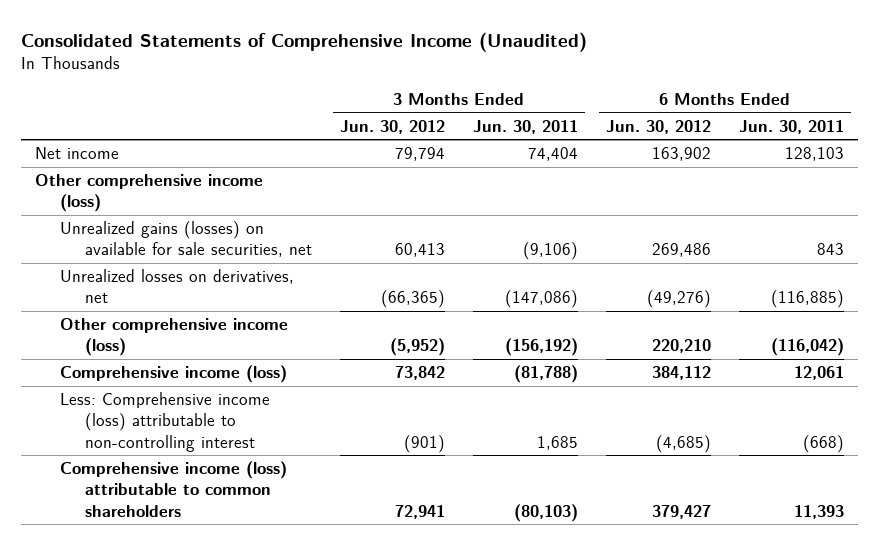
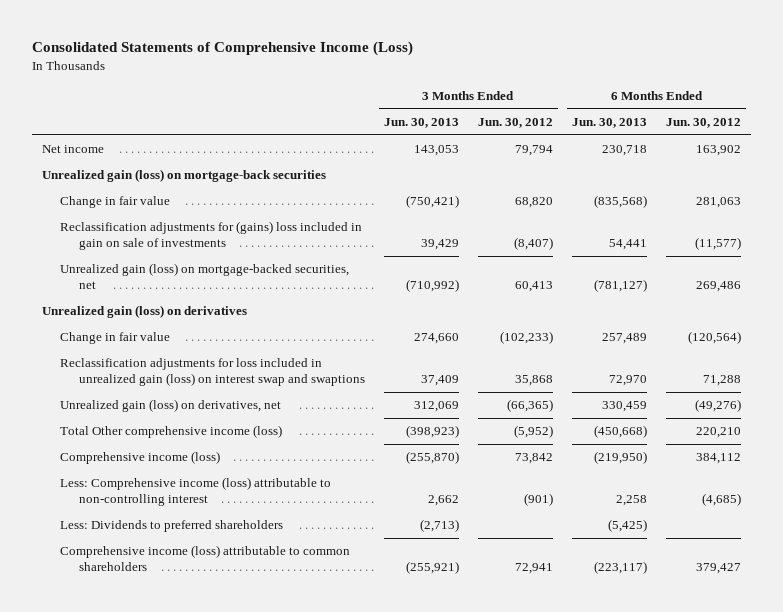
[21,31,588,52] Consolidated Statements of Comprehensive Income (Unaudited) -> [32,41,414,57] Consolidated Statements of Comprehensive Income (Loss)
[473,119,579,134] Jun. 30, 2011 -> none
[738,119,844,134] Jun. 30, 2011 -> none
none -> [383,118,459,129] Jun. 30, 2013
none -> [572,118,648,129] Jun. 30, 2013
[35,174,264,213] Other comprehensive income (loss) -> none
none -> [41,169,326,183] Unrealized gain (loss) on mortgage-back securities
none -> [60,196,171,209] Change in fair value
none -> [60,221,363,251] Reclassification adjustments for (gains) loss included in gain on sale of investments
[60,221,313,258] Unrealized gains (losses) on available for sale securities, net -> [60,263,350,290] Unrealized gain (loss) on mortgage-backed securities, net
none -> [41,305,247,319] Unrealized gain (loss) on derivatives
none -> [60,332,171,345] Change in fair value
none -> [60,358,365,387] Reclassification adjustments for loss included in unrealized gain (loss) on interest swap and swaptions
[60,269,295,304] Unrealized losses on derivatives, net -> [60,399,282,413] Unrealized gain (loss) on derivatives, net
[60,318,289,357] Other comprehensive income (loss) -> [60,425,283,439] Total Other comprehensive income (loss)
none -> [60,520,284,533] Less: Dividends to preferred shareholders

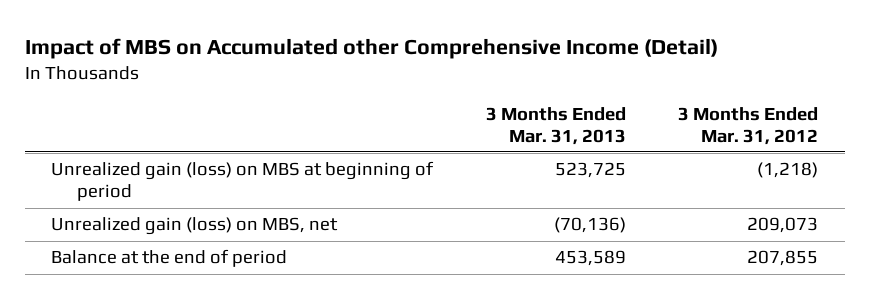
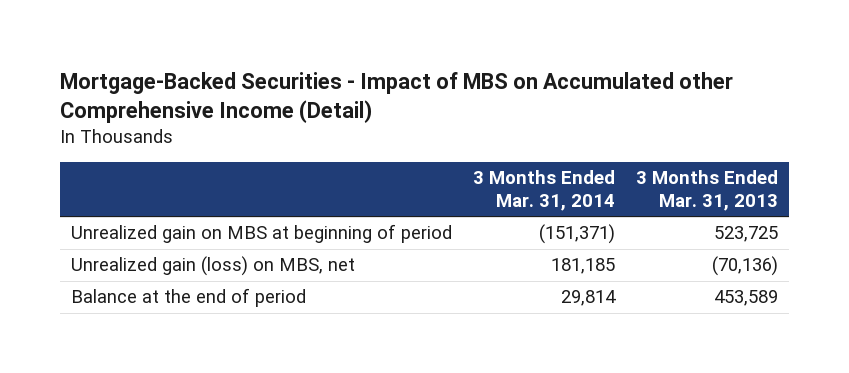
[24,37,718,59] Impact of MBS on Accumulated other Comprehensive Income (Detail) -> [60,72,734,124] Mortgage-Backed Securities - Impact of MBS on Accumulated other Comprehensive Income (Detail)
[678,106,819,145] 3 Months Ended Mar. 31, 2012 -> none
none -> [473,170,616,211] 3 Months Ended Mar. 31, 2014
[51,161,435,202] Unrealized gain (loss) on MBS at beginning of period -> [70,224,452,244] Unrealized gain on MBS at beginning of period

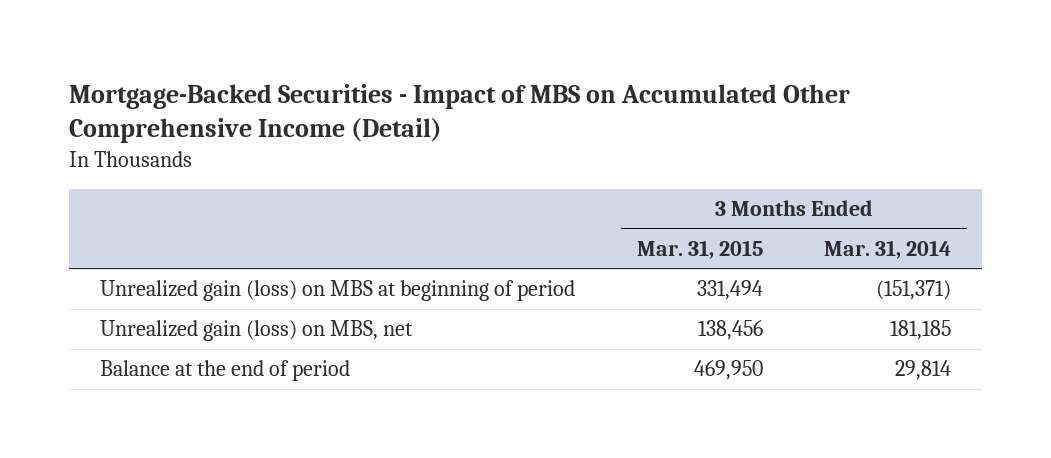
[60,72,734,124] Mortgage-Backed Securities - Impact of MBS on Accumulated other Comprehensive Income (Detail) -> [68,83,850,144] Mortgage-Backed Securities - Impact of MBS on Accumulated Other Comprehensive Income (Detail)
[636,170,779,211] 3 Months Ended Mar. 31, 2013 -> none
none -> [636,239,763,259] Mar. 31, 2015
[70,224,452,244] Unrealized gain on MBS at beginning of period -> [99,280,575,302] Unrealized gain (loss) on MBS at beginning of period

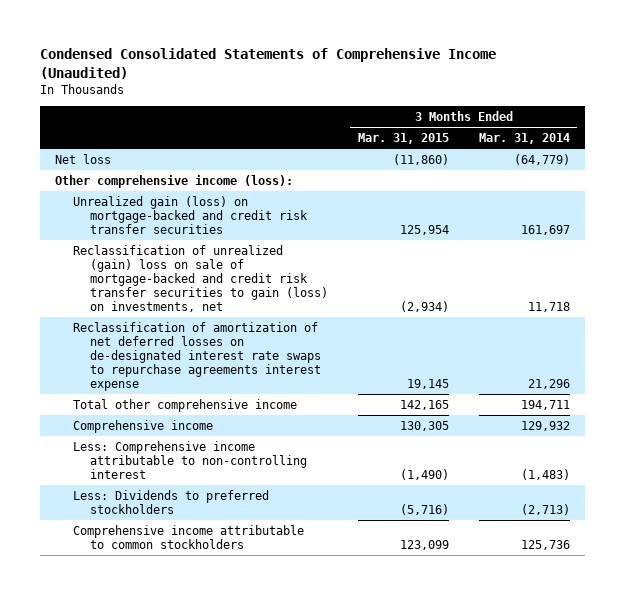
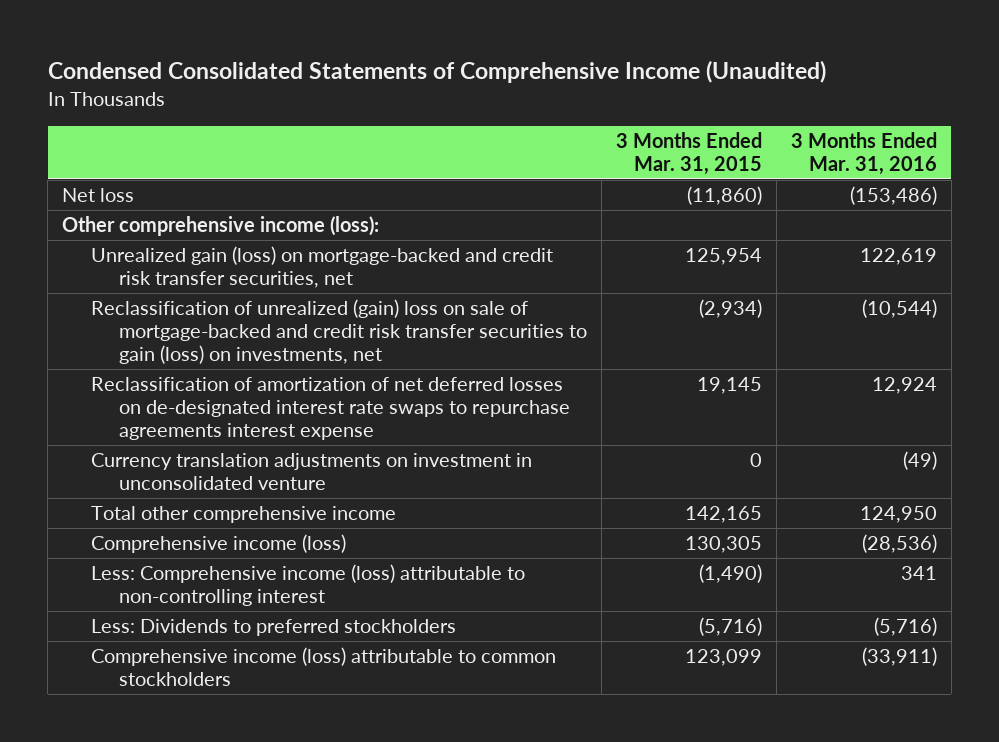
[478,133,570,145] Mar. 31, 2014 -> none
none -> [790,131,937,175] 3 Months Ended Mar. 31, 2016
[72,195,308,235] Unrealized gain (loss) on mortgage-backed and credit risk transfer securities -> [90,246,553,289] Unrealized gain (loss) on mortgage-backed and credit risk transfer securities, net
none -> [90,453,532,491] Currency translation adjustments on investment in unconsolidated venture
[72,419,213,433] Comprehensive income -> [90,534,346,554] Comprehensive income (loss)
[72,440,307,480] Less: Comprehensive income attributable to non-controlling interest -> [90,564,525,607] Less: Comprehensive income (loss) attributable to non-controlling interest
[72,524,304,549] Comprehensive income attributable to common stockholders -> [90,647,556,687] Comprehensive income (loss) attributable to common stockholders

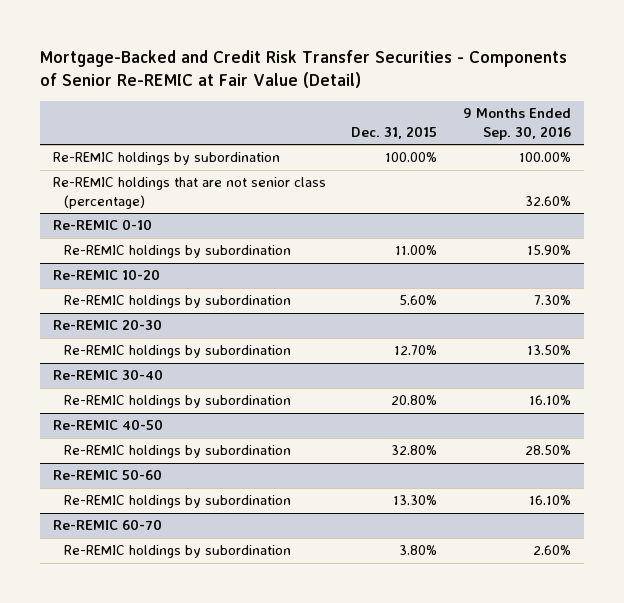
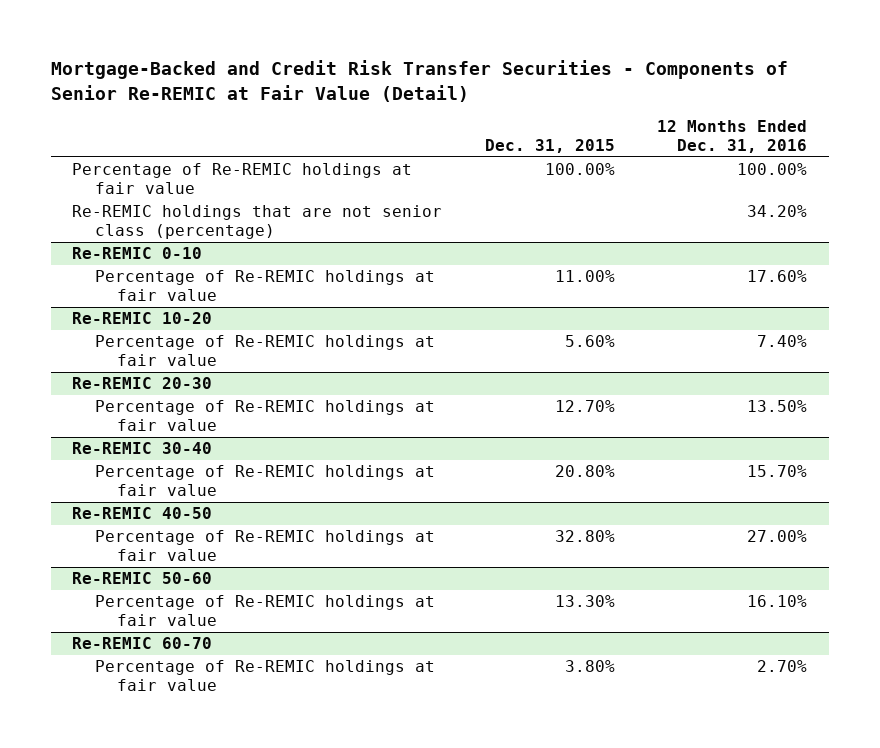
[462,108,571,140] 9 Months Ended Sep. 30, 2016 -> none
none -> [657,120,808,154] 12 Months Ended Dec. 31, 2016
[53,152,281,166] Re-REMIC holdings by subordination -> [72,163,413,194] Percentage of Re-REMIC holdings at fair value
[64,245,292,259] Re-REMIC holdings by subordination -> [94,270,435,301] Percentage of Re-REMIC holdings at fair value
[64,295,292,309] Re-REMIC holdings by subordination -> [94,335,435,366] Percentage of Re-REMIC holdings at fair value
[64,345,292,359] Re-REMIC holdings by subordination -> [94,400,435,431] Percentage of Re-REMIC holdings at fair value
[64,395,292,409] Re-REMIC holdings by subordination -> [94,465,435,496] Percentage of Re-REMIC holdings at fair value
[64,445,292,459] Re-REMIC holdings by subordination -> [94,530,435,561] Percentage of Re-REMIC holdings at fair value
[64,495,292,509] Re-REMIC holdings by subordination -> [94,595,435,626] Percentage of Re-REMIC holdings at fair value
[64,545,292,559] Re-REMIC holdings by subordination -> [94,660,435,691] Percentage of Re-REMIC holdings at fair value

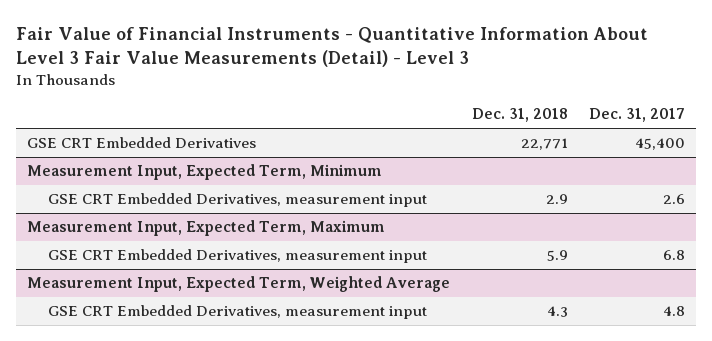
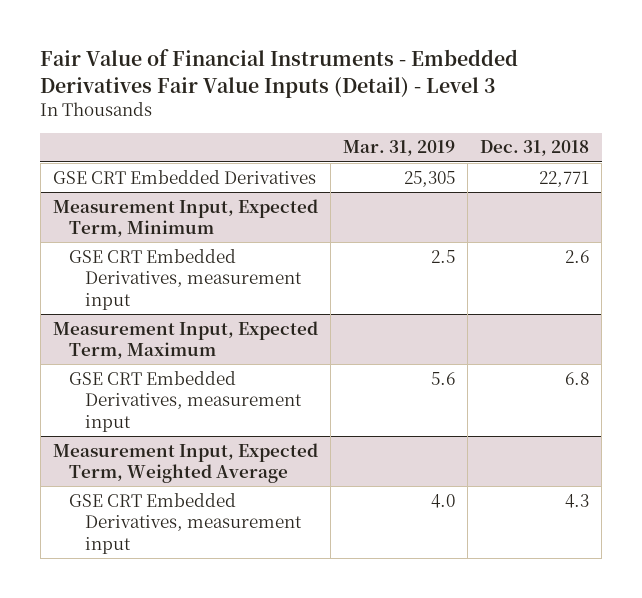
[15,26,648,67] Fair Value of Financial Instruments - Quantitative Information About Level 3 Fair Value Measurements (Detail) - Level 3 -> [40,49,519,98] Fair Value of Financial Instruments - Embedded Derivatives Fair Value Inputs (Detail) - Level 3
[589,108,686,123] Dec. 31, 2017 -> none
none -> [343,140,456,157] Mar. 31, 2019
[545,194,568,205] 2.9 -> [565,249,590,263] 2.6
[546,250,568,262] 5.9 -> [565,371,590,385] 6.8

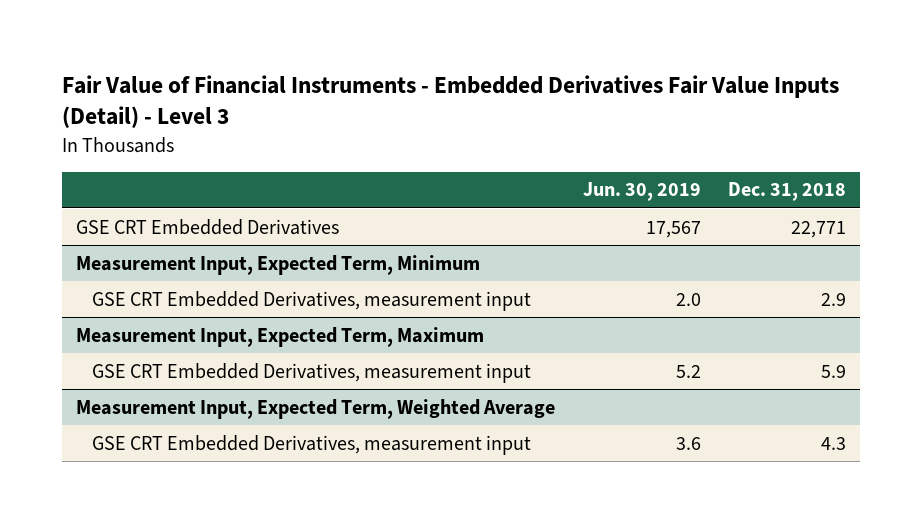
[343,140,456,157] Mar. 31, 2019 -> none
none -> [582,182,701,202] Jun. 30, 2019
[565,249,590,263] 2.6 -> [821,292,847,306] 2.9
[565,371,590,385] 6.8 -> [821,364,847,378] 5.9

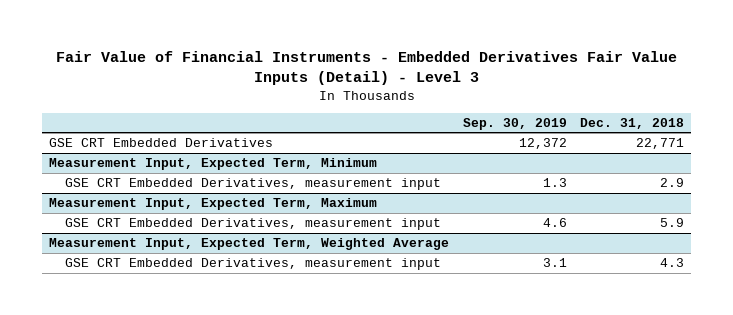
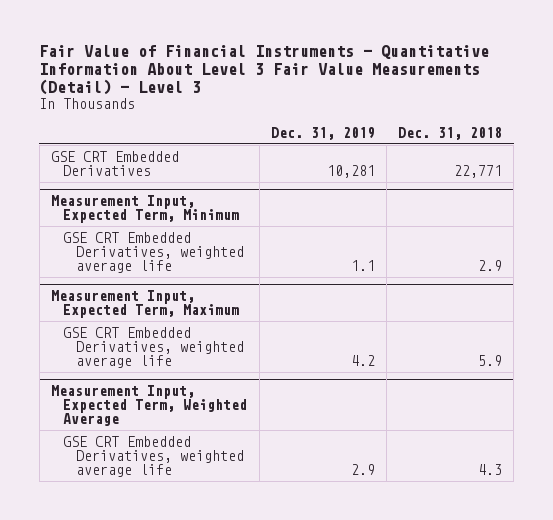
[55,50,677,86] Fair Value of Financial Instruments - Embedded Derivatives Fair Value Inputs (Detail) - Level 3 -> [39,45,490,96] Fair Value of Financial Instruments - Quantitative Information About Level 3 Fair Value Measurements (Detail) - Level 3
[462,117,567,130] Sep. 30, 2019 -> none
none -> [270,126,375,140] Dec. 31, 2019
[64,178,441,191] GSE CRT Embedded Derivatives, measurement input -> [63,231,244,274] GSE CRT Embedded Derivatives, weighted average life
[64,218,441,231] GSE CRT Embedded Derivatives, measurement input -> [63,326,244,369] GSE CRT Embedded Derivatives, weighted average life
[64,258,441,271] GSE CRT Embedded Derivatives, measurement input -> [63,435,244,478] GSE CRT Embedded Derivatives, weighted average life

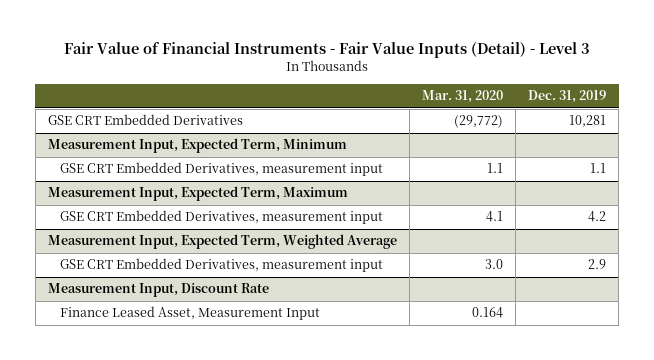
[39,45,490,96] Fair Value of Financial Instruments - Quantitative Information About Level 3 Fair Value Measurements (Detail) - Level 3 -> [64,42,591,59] Fair Value of Financial Instruments - Fair Value Inputs (Detail) - Level 3
[398,126,503,140] Dec. 31, 2018 -> none
none -> [422,90,504,104] Mar. 31, 2020
[63,231,244,274] GSE CRT Embedded Derivatives, weighted average life -> [60,162,384,177] GSE CRT Embedded Derivatives, measurement input
[63,326,244,369] GSE CRT Embedded Derivatives, weighted average life -> [60,210,384,225] GSE CRT Embedded Derivatives, measurement input
[63,435,244,478] GSE CRT Embedded Derivatives, weighted average life -> [60,258,384,273] GSE CRT Embedded Derivatives, measurement input
none -> [47,283,269,298] Measurement Input, Discount Rate
none -> [60,306,321,321] Finance Leased Asset, Measurement Input

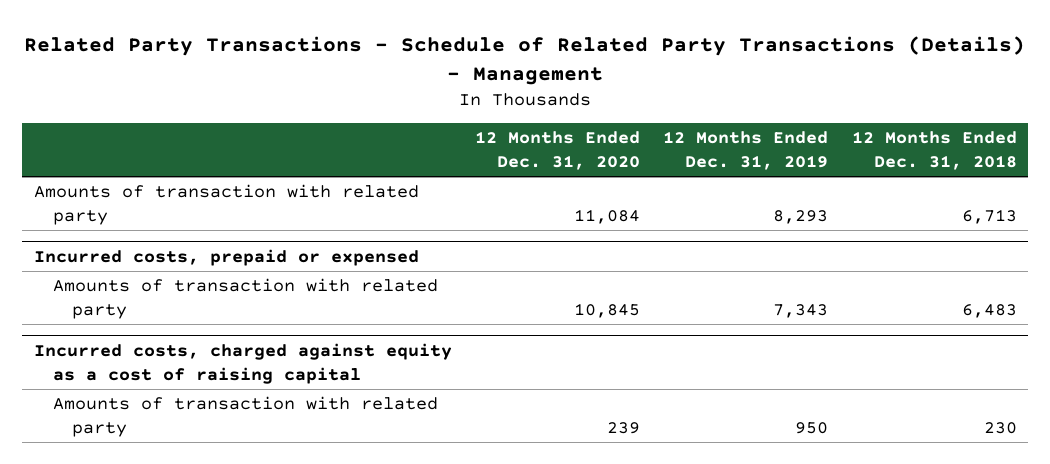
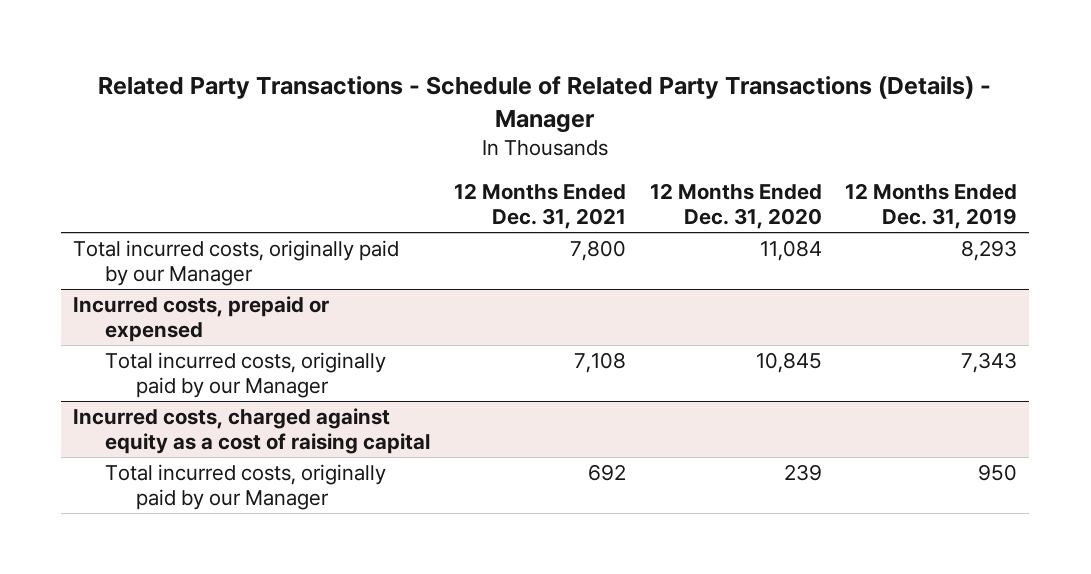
[24,35,1026,85] Related Party Transactions - Schedule of Related Party Transactions (Details) - Management -> [98,75,992,133] Related Party Transactions - Schedule of Related Party Transactions (Details) - Manager
[851,131,1017,171] 12 Months Ended Dec. 31, 2018 -> none
none -> [453,183,626,229] 12 Months Ended Dec. 31, 2021
[33,184,419,225] Amounts of transaction with related party -> [73,240,400,286] Total incurred costs, originally paid by our Manager
[52,278,438,319] Amounts of transaction with related party -> [104,352,386,398] Total incurred costs, originally paid by our Manager
[52,396,438,437] Amounts of transaction with related party -> [104,464,386,510] Total incurred costs, originally paid by our Manager

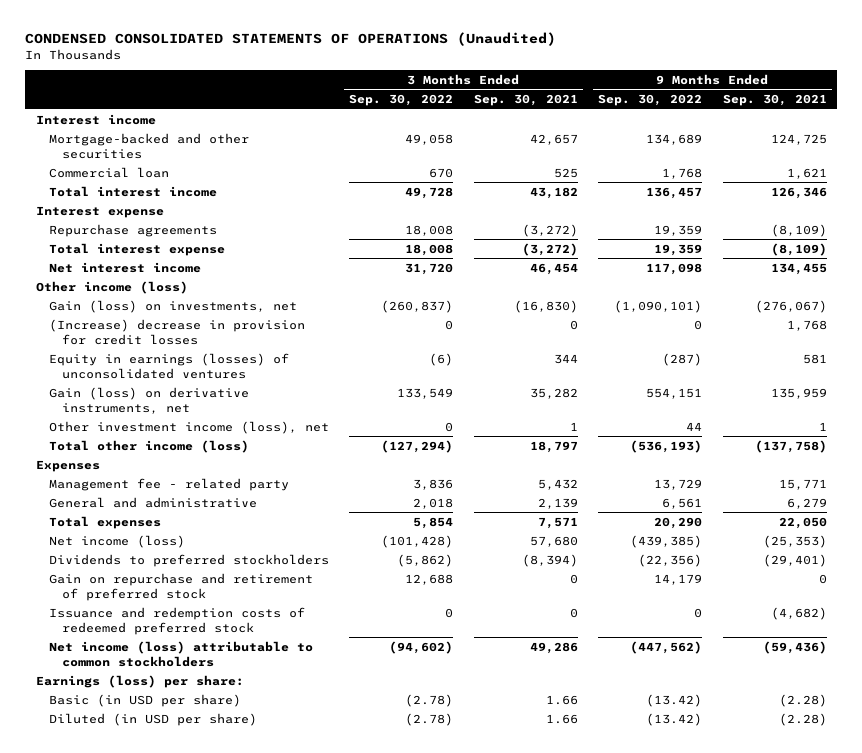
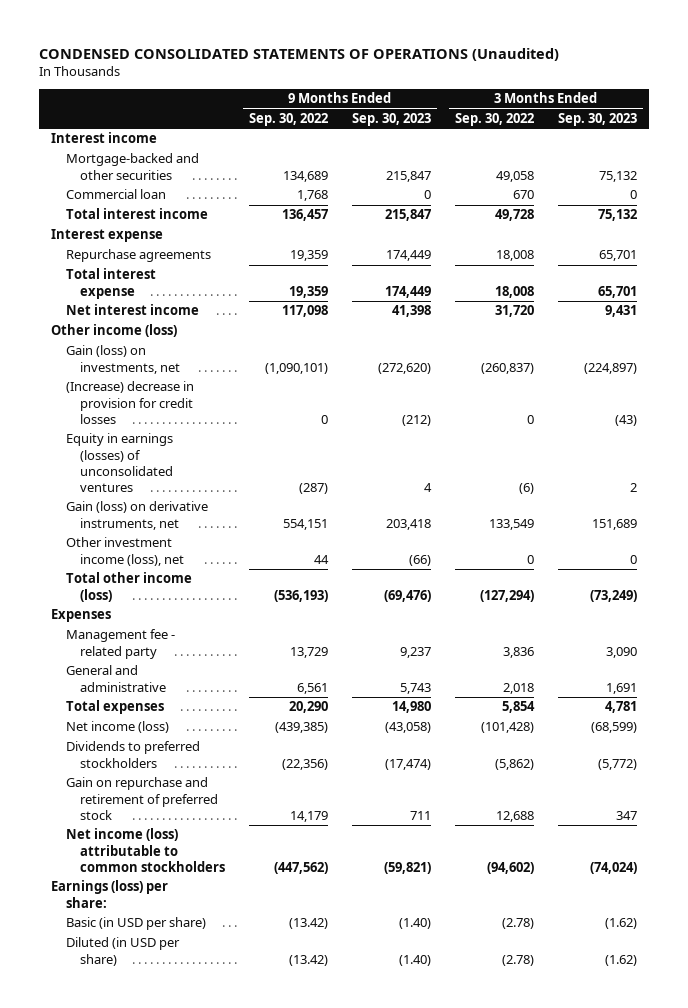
[473,94,578,107] Sep. 30, 2021 -> none
[722,94,827,107] Sep. 30, 2021 -> none
none -> [352,112,432,126] Sep. 30, 2023
none -> [558,112,638,126] Sep. 30, 2023
[48,606,305,635] Issuance and redemption costs of redeemed preferred stock -> none

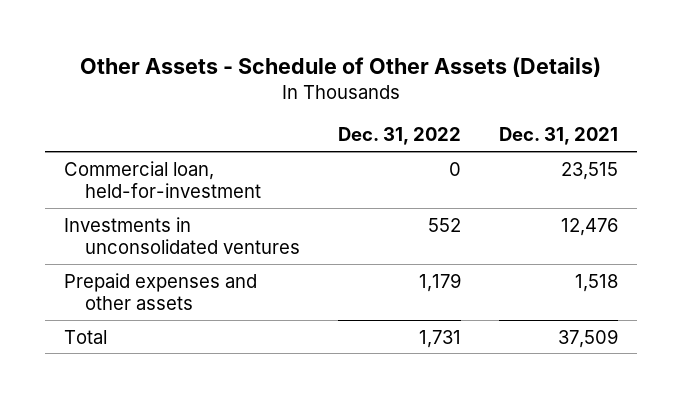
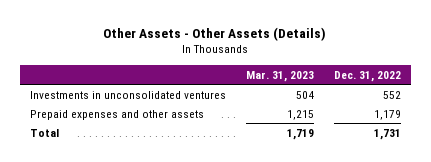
[79,56,601,77] Other Assets - Schedule of Other Assets (Details) -> [103,26,327,41] Other Assets - Other Assets (Details)
[498,127,618,146] Dec. 31, 2021 -> none
none -> [245,70,314,82] Mar. 31, 2023
[64,160,262,199] Commercial loan, held-for-investment -> none

